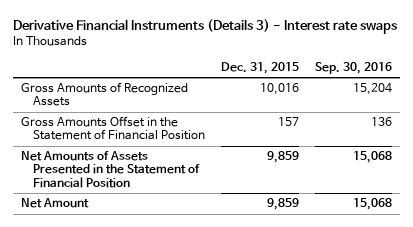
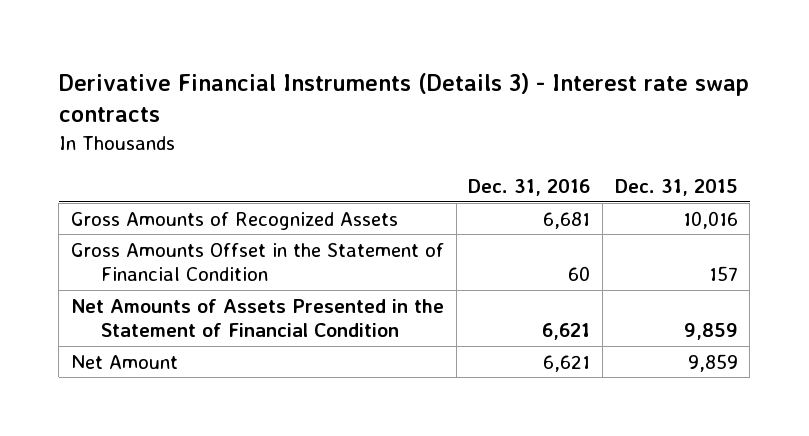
[12,19,397,35] Derivative Financial Instruments (Details 3) - Interest rate swaps -> [58,72,749,123] Derivative Financial Instruments (Details 3) - Interest rate swap contracts
[315,61,393,74] Sep. 30, 2016 -> none
none -> [468,179,591,197] Dec. 31, 2016
[20,116,205,141] Gross Amounts Offset in the Statement of Financial Position -> [70,242,444,282] Gross Amounts Offset in the Statement of Financial Condition
[20,151,200,188] Net Amounts of Assets Presented in the Statement of Financial Position -> [70,298,444,338] Net Amounts of Assets Presented in the Statement of Financial Condition

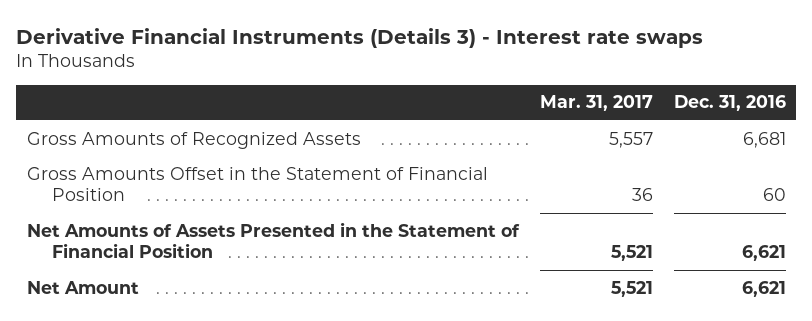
[58,72,749,123] Derivative Financial Instruments (Details 3) - Interest rate swap contracts -> [16,27,704,48] Derivative Financial Instruments (Details 3) - Interest rate swaps
[614,179,738,197] Dec. 31, 2015 -> none
none -> [539,95,653,112] Mar. 31, 2017
[70,242,444,282] Gross Amounts Offset in the Statement of Financial Condition -> [26,166,488,202] Gross Amounts Offset in the Statement of Financial Position
[70,298,444,338] Net Amounts of Assets Presented in the Statement of Financial Condition -> [26,221,520,259] Net Amounts of Assets Presented in the Statement of Financial Position

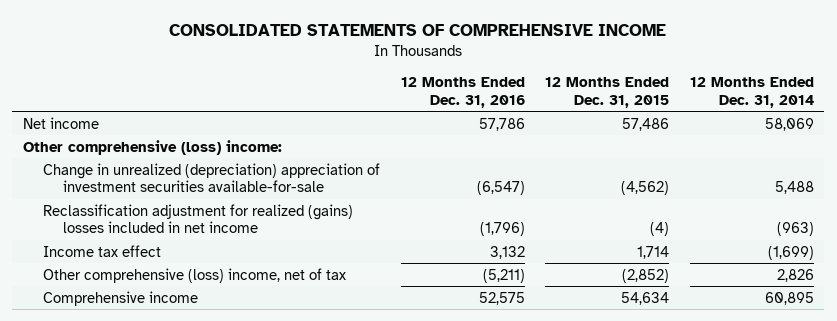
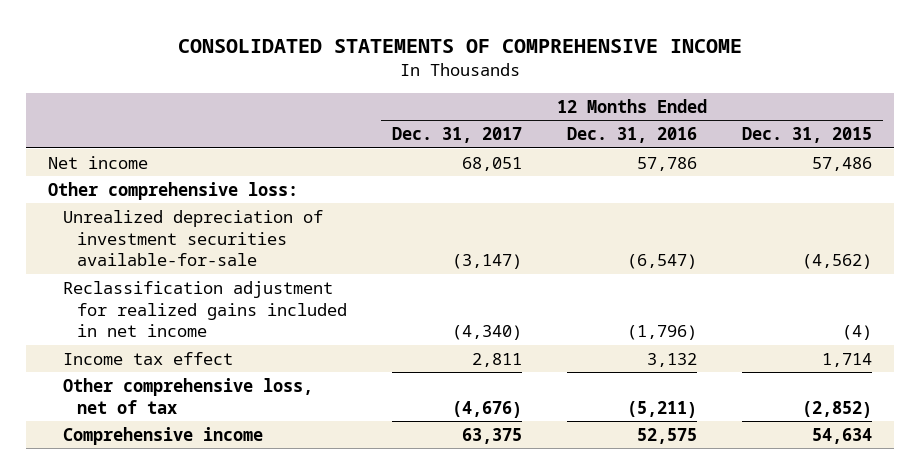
[689,77,814,108] 12 Months Ended Dec. 31, 2014 -> none
none -> [392,127,523,144] Dec. 31, 2017
[22,139,282,155] Other comprehensive (loss) income: -> [48,181,299,200] Other comprehensive loss:
[42,162,380,192] Change in unrealized (depreciation) appreciation of investment securities available-for-sale -> [62,209,323,267] Unrealized depreciation of investment securities available-for-sale
[42,203,353,233] Reclassification adjustment for realized (gains) losses included in net income -> [62,280,348,338] Reclassification adjustment for realized gains included in net income
[42,267,346,283] Other comprehensive (loss) income, net of tax -> [62,377,313,414] Other comprehensive loss, net of tax

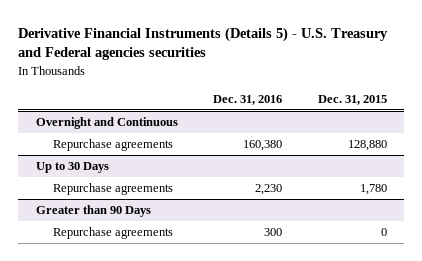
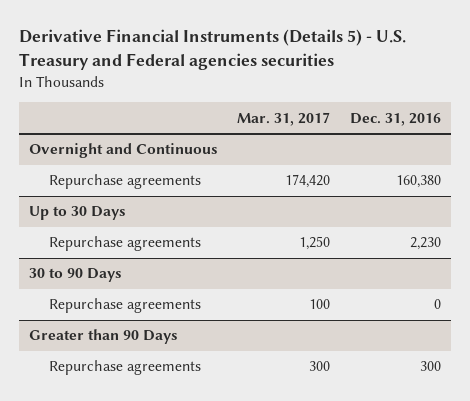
[317,94,387,105] Dec. 31, 2015 -> none
none -> [237,111,331,126] Mar. 31, 2017
none -> [28,268,122,283] 30 to 90 Days
none -> [48,298,201,314] Repurchase agreements

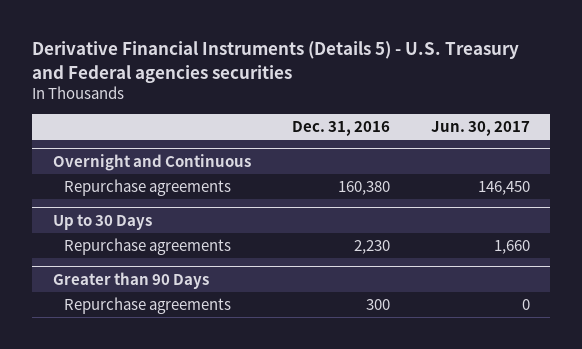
[237,111,331,126] Mar. 31, 2017 -> none
none -> [430,121,530,137] Jun. 30, 2017
[28,268,122,283] 30 to 90 Days -> none
[48,298,201,314] Repurchase agreements -> none

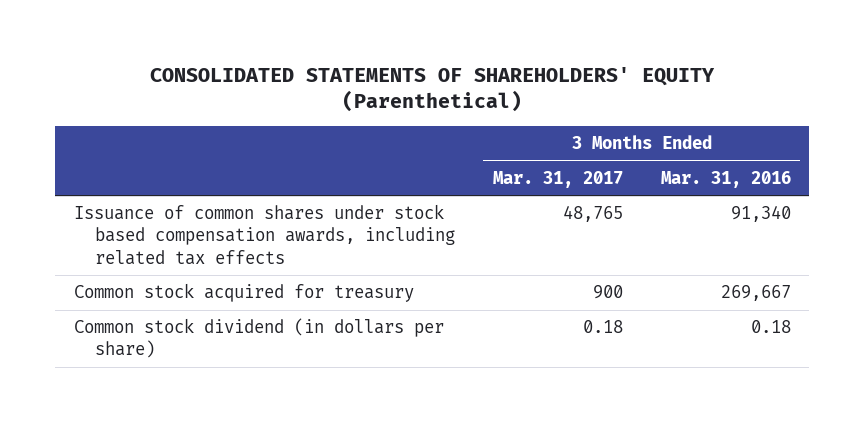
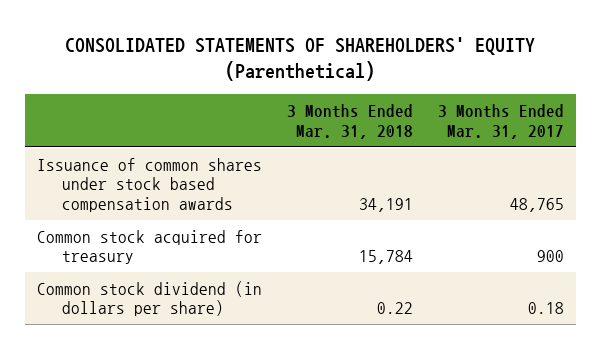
[660,170,791,188] Mar. 31, 2016 -> none
none -> [286,103,413,139] 3 Months Ended Mar. 31, 2018
[74,204,456,265] Issuance of common shares under stock based compensation awards, including related tax effects -> [37,157,263,213] Issuance of common shares under stock based compensation awards

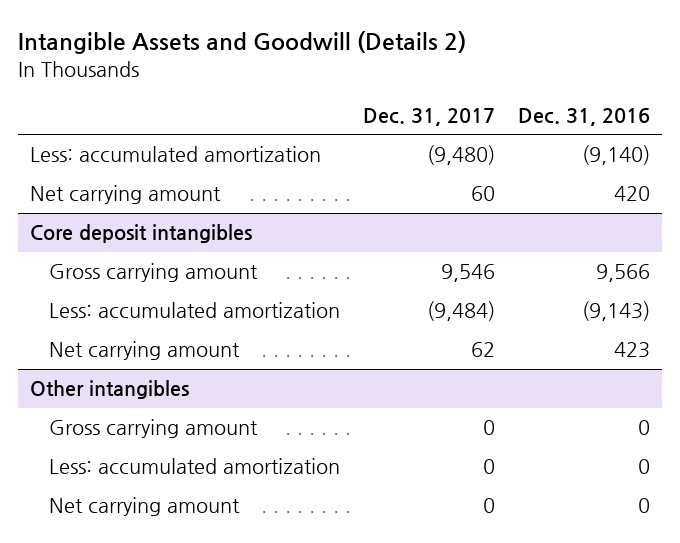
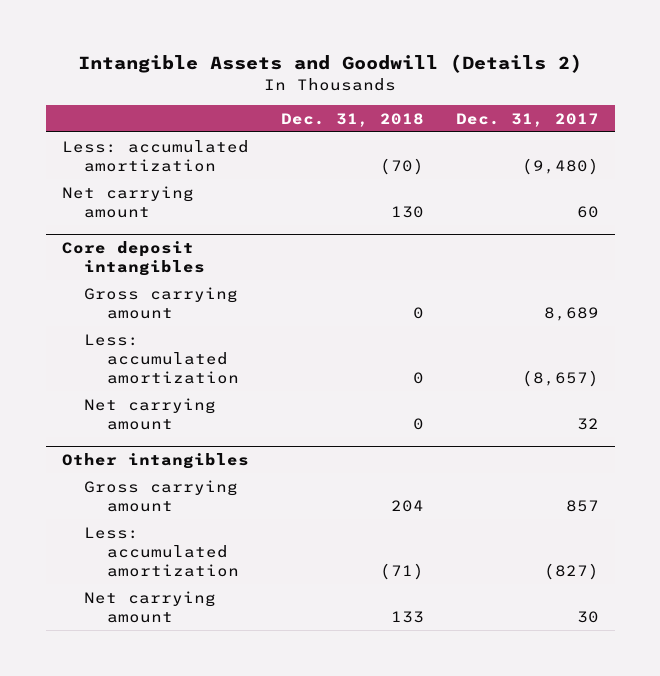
[518,107,651,126] Dec. 31, 2016 -> none
none -> [280,112,424,127] Dec. 31, 2018
[440,264,495,283] 9,546 -> [543,306,599,321] 8,689
[426,301,495,322] (9,484) -> [521,369,599,387] (8,657)
[470,342,495,358] 62 -> [576,417,599,430] 32
[482,420,495,436] 0 -> [565,499,599,512] 857
[482,459,495,475] 0 -> [543,562,599,580] (827)
[482,498,495,514] 0 -> [576,610,599,623] 30

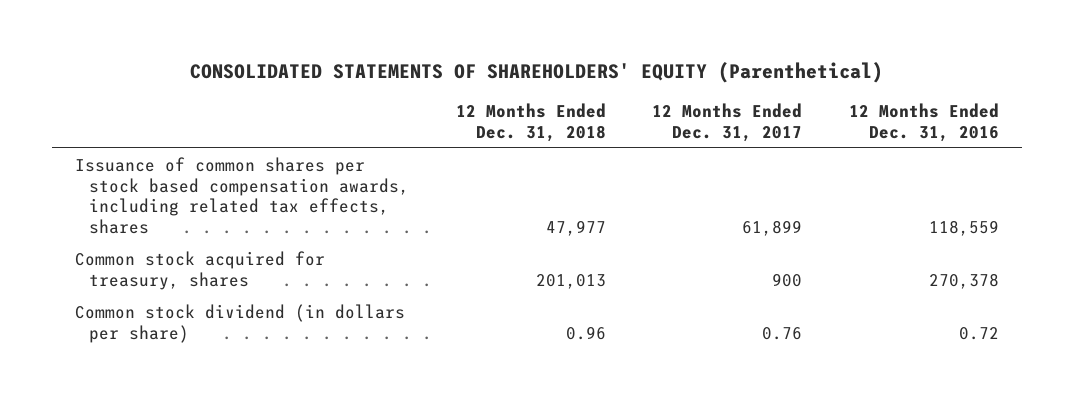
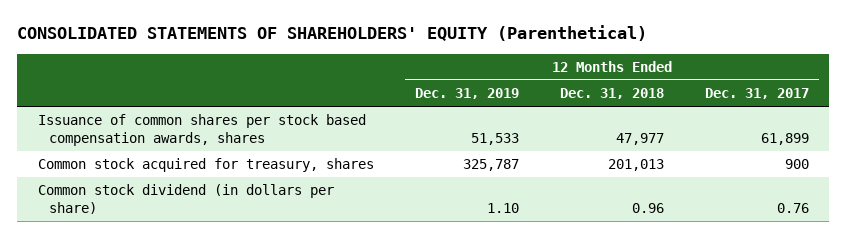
[849,103,1000,142] 12 Months Ended Dec. 31, 2016 -> none
none -> [414,88,519,100] Dec. 31, 2019
[75,157,409,234] Issuance of common shares per stock based compensation awards, including related tax effects, shares -> [37,114,366,147] Issuance of common shares per stock based compensation awards, shares

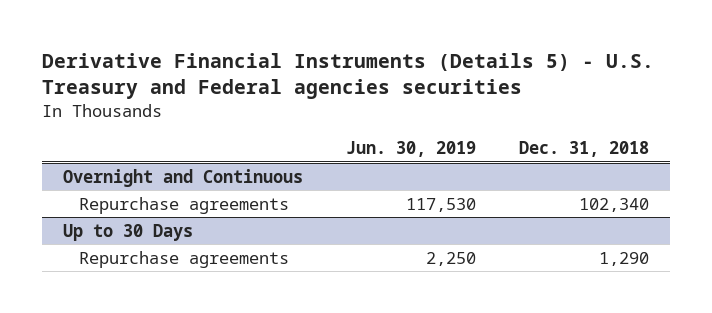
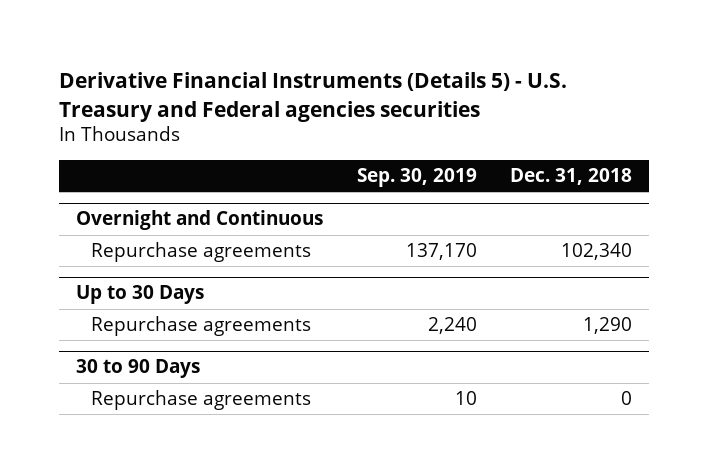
[345,141,476,158] Jun. 30, 2019 -> none
none -> [356,167,477,187] Sep. 30, 2019
none -> [76,359,201,379] 30 to 90 Days
none -> [90,390,311,411] Repurchase agreements

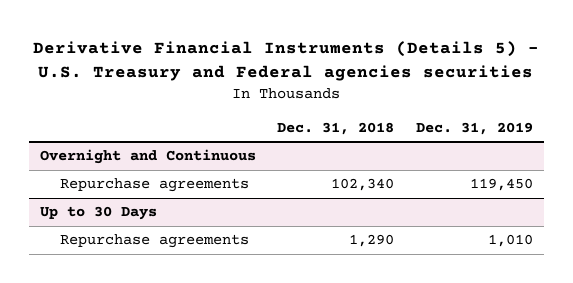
[356,167,477,187] Sep. 30, 2019 -> none
none -> [415,121,533,135] Dec. 31, 2019
[76,359,201,379] 30 to 90 Days -> none
[90,390,311,411] Repurchase agreements -> none

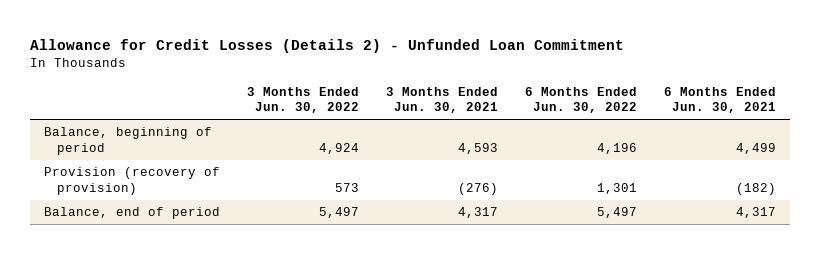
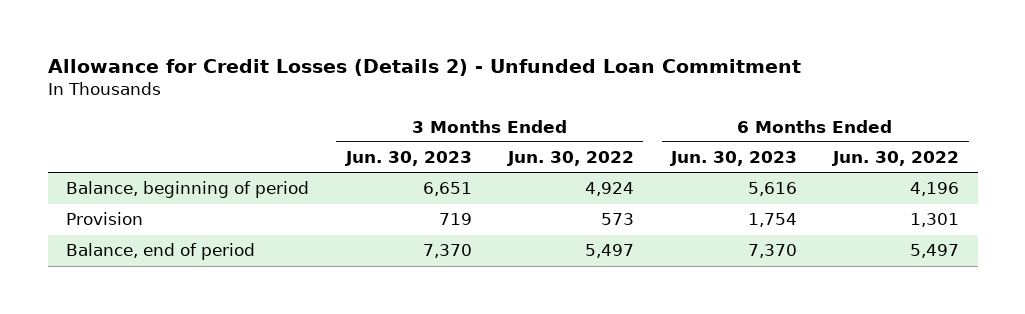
[386,86,499,114] 3 Months Ended Jun. 30, 2021 -> none
[664,86,777,114] 6 Months Ended Jun. 30, 2021 -> none
none -> [344,151,472,167] Jun. 30, 2023
none -> [669,151,797,167] Jun. 30, 2023
[43,167,220,195] Provision (recovery of provision) -> [66,212,144,226] Provision

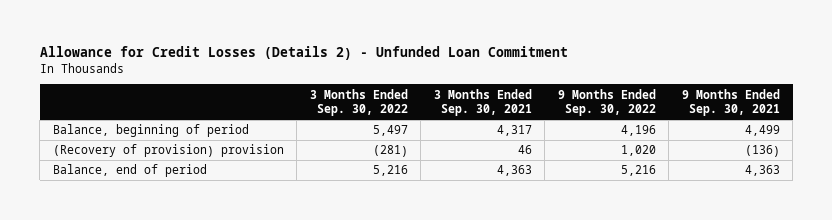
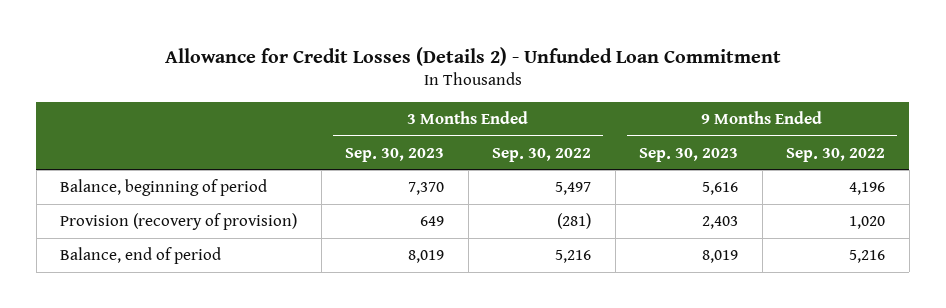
[433,88,532,117] 3 Months Ended Sep. 30, 2021 -> none
[681,88,780,117] 9 Months Ended Sep. 30, 2021 -> none
none -> [345,147,445,162] Sep. 30, 2023
none -> [639,147,739,162] Sep. 30, 2023
[52,144,284,158] (Recovery of provision) provision -> [60,213,298,231] Provision (recovery of provision)

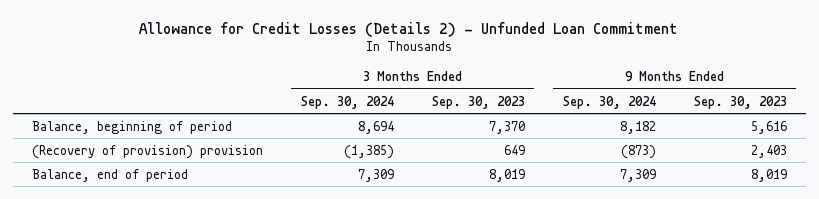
[492,147,592,162] Sep. 30, 2022 -> none
[786,147,886,162] Sep. 30, 2022 -> none
none -> [300,95,394,109] Sep. 30, 2024
none -> [562,95,656,109] Sep. 30, 2024
[60,213,298,231] Provision (recovery of provision) -> [32,144,264,159] (Recovery of provision) provision

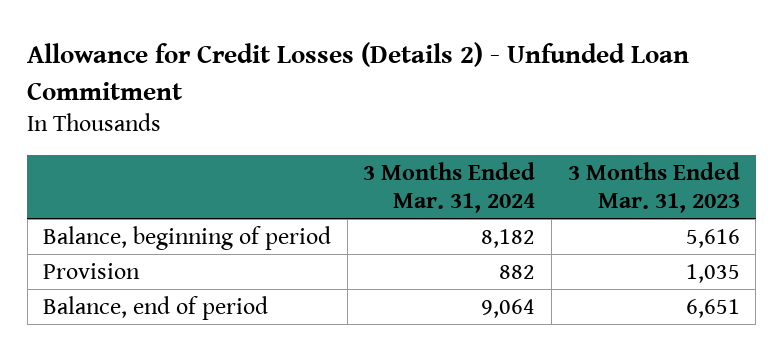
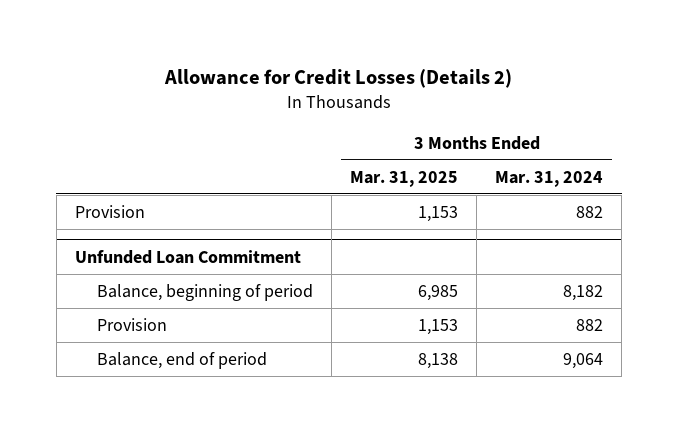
[27,42,690,100] Allowance for Credit Losses (Details 2) - Unfunded Loan Commitment -> [163,68,512,88] Allowance for Credit Losses (Details 2)
[567,161,740,213] 3 Months Ended Mar. 31, 2023 -> none
none -> [349,170,458,187] Mar. 31, 2025
none -> [74,204,145,218] Provision
none -> [74,249,301,264] Unfunded Loan Commitment

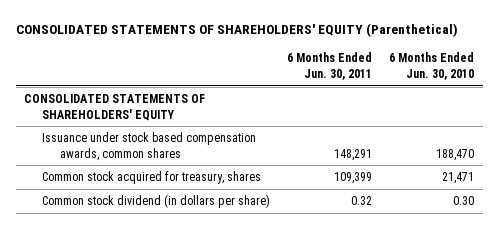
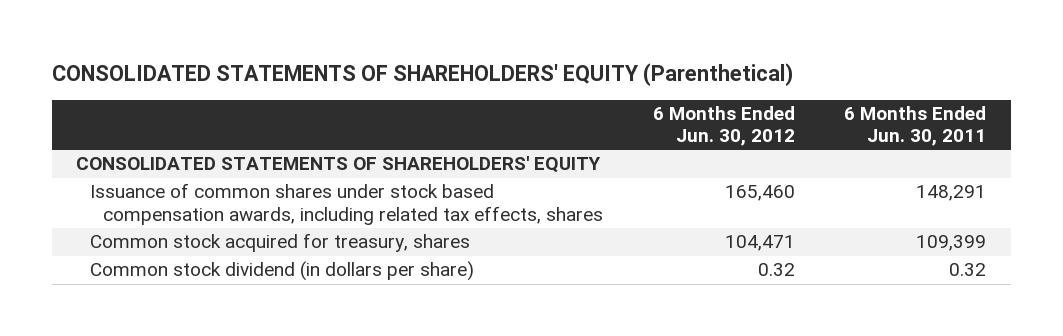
[389,52,475,80] 6 Months Ended Jun. 30, 2010 -> none
none -> [652,106,795,147] 6 Months Ended Jun. 30, 2012
[42,132,257,161] Issuance under stock based compensation awards, common shares -> [89,183,604,225] Issuance of common shares under stock based compensation awards, including related tax effects, shares

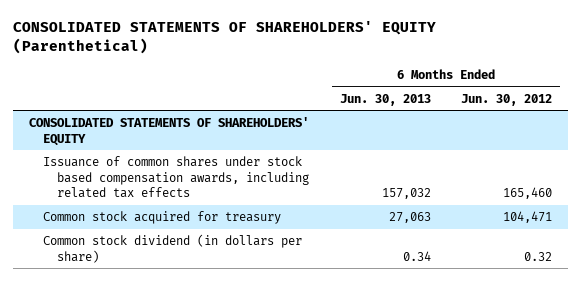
[844,106,987,147] 6 Months Ended Jun. 30, 2011 -> none
none -> [339,93,431,106] Jun. 30, 2013
[89,183,604,225] Issuance of common shares under stock based compensation awards, including related tax effects, shares -> [42,156,309,198] Issuance of common shares under stock based compensation awards, including related tax effects
[89,233,470,253] Common stock acquired for treasury, shares -> [42,211,281,225] Common stock acquired for treasury

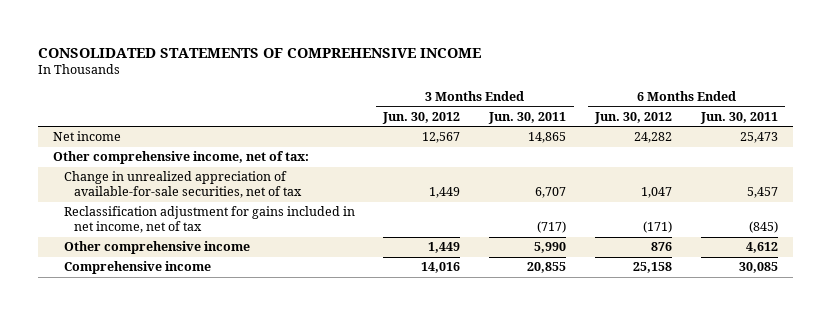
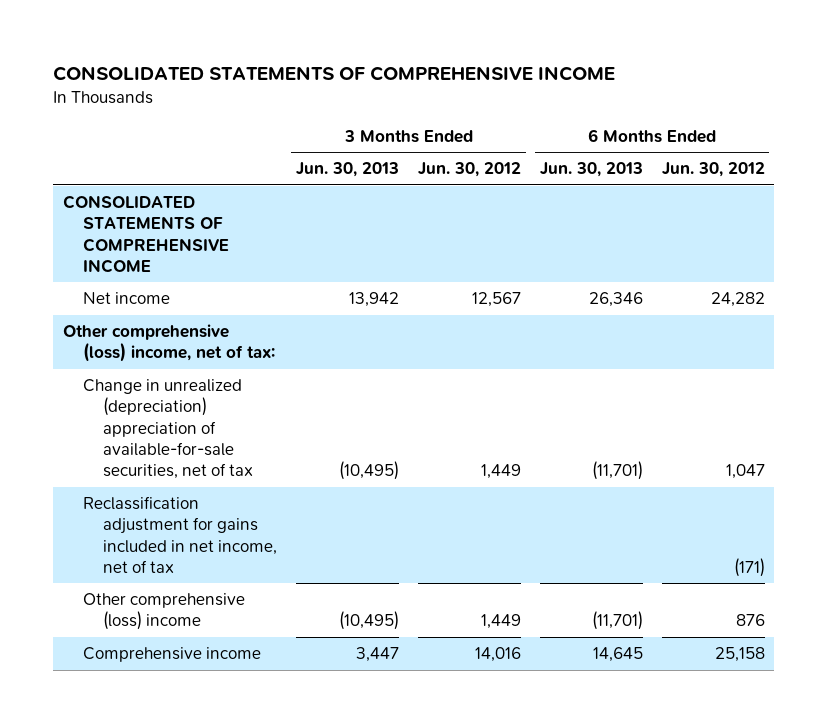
[488,111,567,124] Jun. 30, 2011 -> none
[700,111,779,124] Jun. 30, 2011 -> none
none -> [296,162,400,178] Jun. 30, 2013
none -> [539,162,643,178] Jun. 30, 2013
none -> [62,195,230,273] CONSOLIDATED STATEMENTS OF COMPREHENSIVE INCOME
[52,151,309,165] Other comprehensive income, net of tax: -> [62,324,276,363] Other comprehensive (loss) income, net of tax:
[63,171,303,199] Change in unrealized appreciation of available-for-sale securities, net of tax -> [83,379,254,480] Change in unrealized (depreciation) appreciation of available-for-sale securities, net of tax
[63,241,250,255] Other comprehensive income -> [83,593,246,631] Other comprehensive (loss) income

